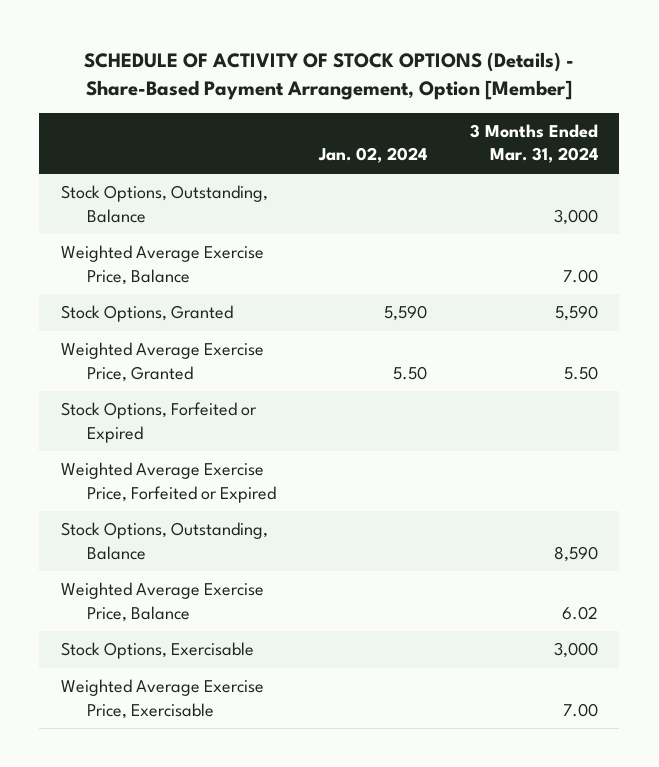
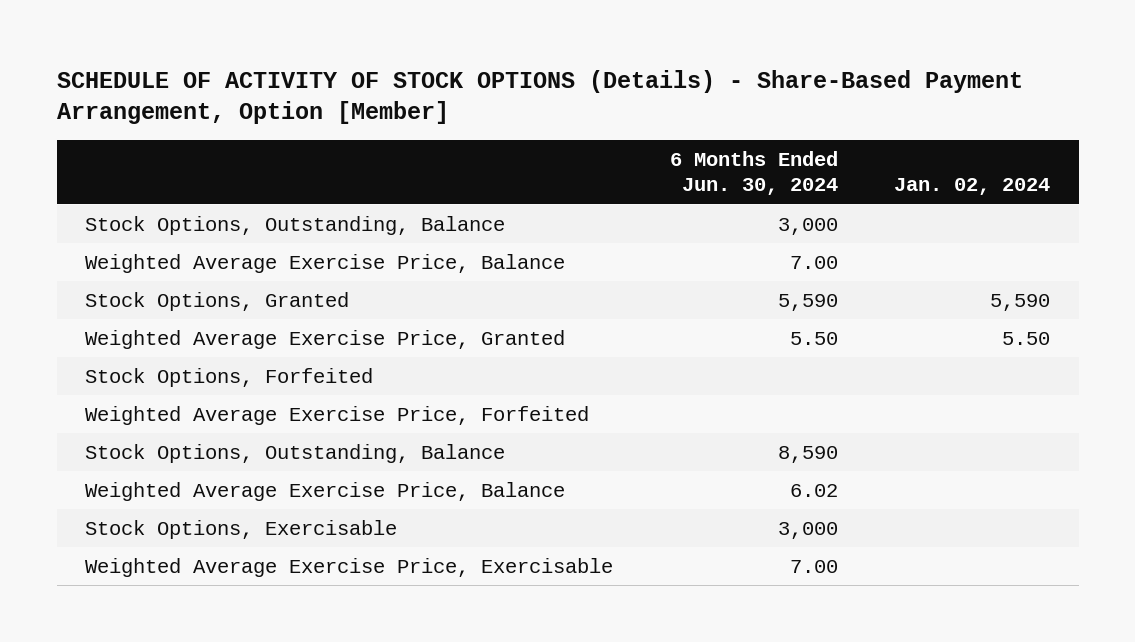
[469,124,598,164] 3 Months Ended Mar. 31, 2024 -> none
none -> [669,150,838,196] 6 Months Ended Jun. 30, 2024
[60,402,257,443] Stock Options, Forfeited or Expired -> [84,367,373,387] Stock Options, Forfeited
[60,462,277,503] Weighted Average Exercise Price, Forfeited or Expired -> [84,405,589,425] Weighted Average Exercise Price, Forfeited

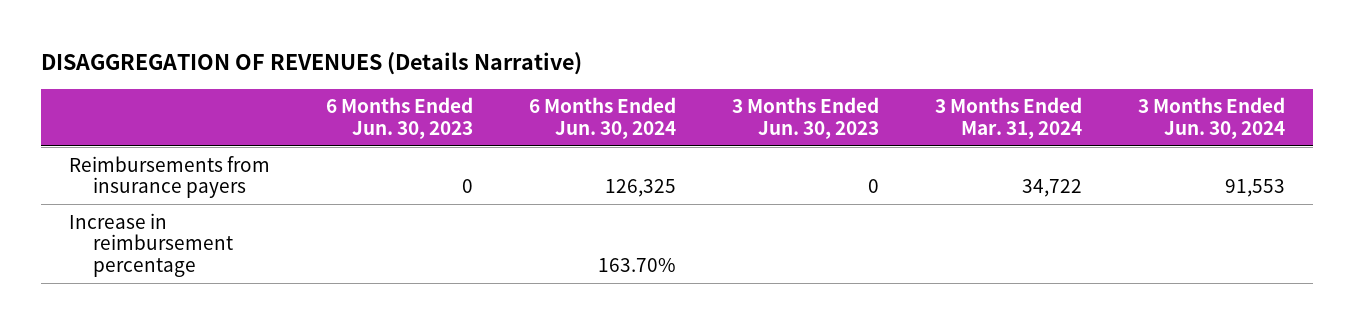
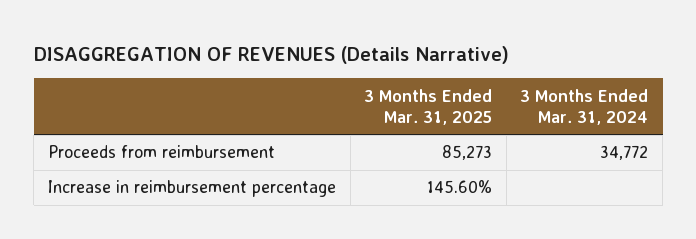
[325,97,473,139] 6 Months Ended Jun. 30, 2023 -> none
[528,97,676,139] 6 Months Ended Jun. 30, 2024 -> none
[732,97,880,139] 3 Months Ended Jun. 30, 2023 -> none
[1138,97,1286,139] 3 Months Ended Jun. 30, 2024 -> none
none -> [364,88,493,125] 3 Months Ended Mar. 31, 2025
[68,155,270,199] Reimbursements from insurance payers -> [47,145,275,159] Proceeds from reimbursement
[1022,179,1083,198] 34,722 -> [600,145,649,161] 34,772

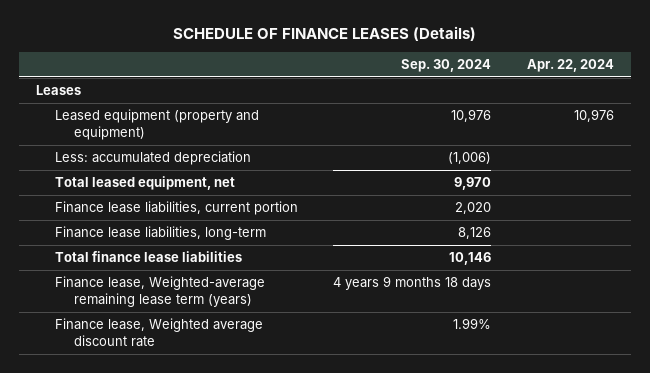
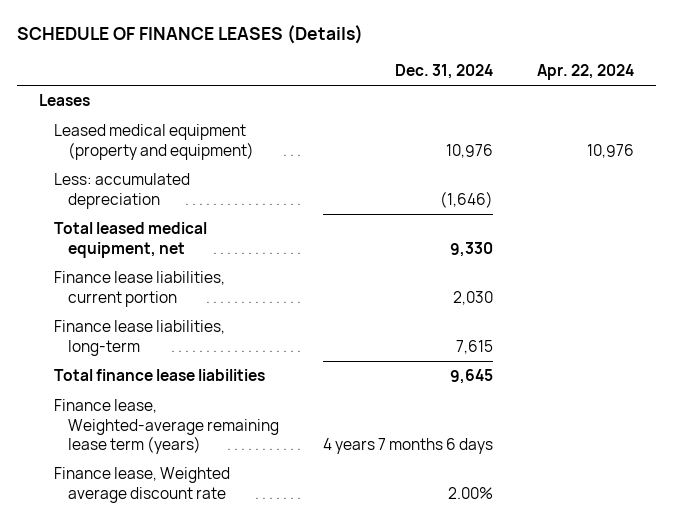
[401,59,492,73] Sep. 30, 2024 -> none
none -> [395,64,494,80] Dec. 31, 2024
[55,109,260,140] Leased equipment (property and equipment) -> [53,124,255,160] Leased medical equipment (property and equipment)
[55,176,236,191] Total leased equipment, net -> [53,222,207,258] Total leased medical equipment, net

